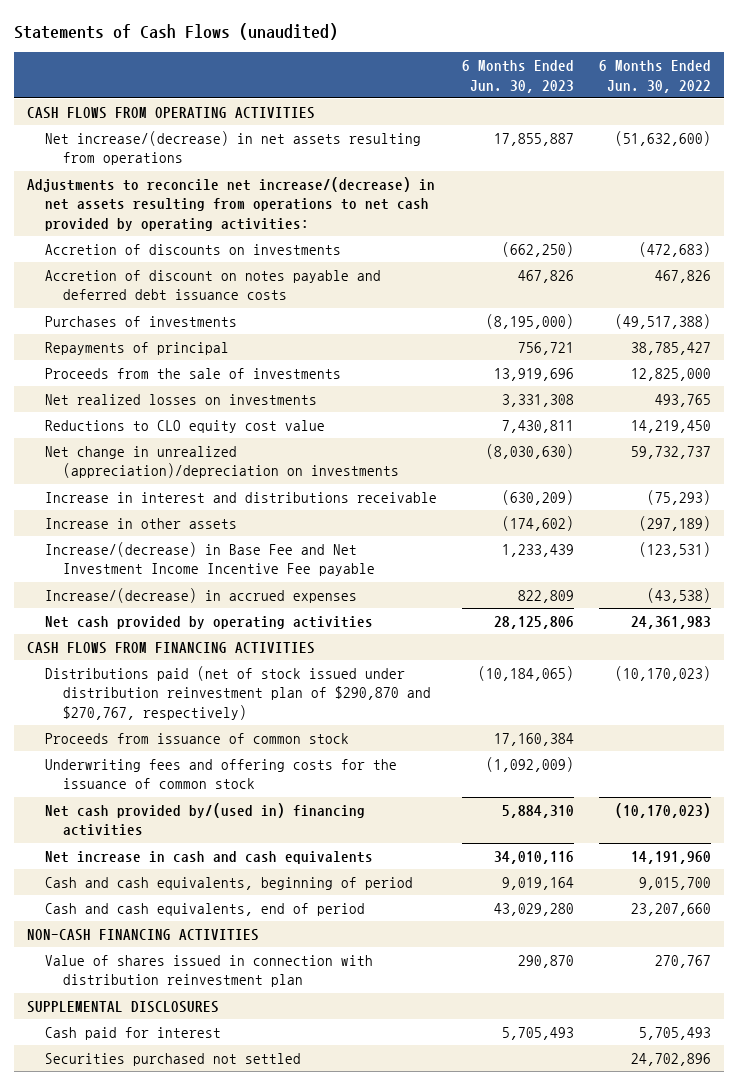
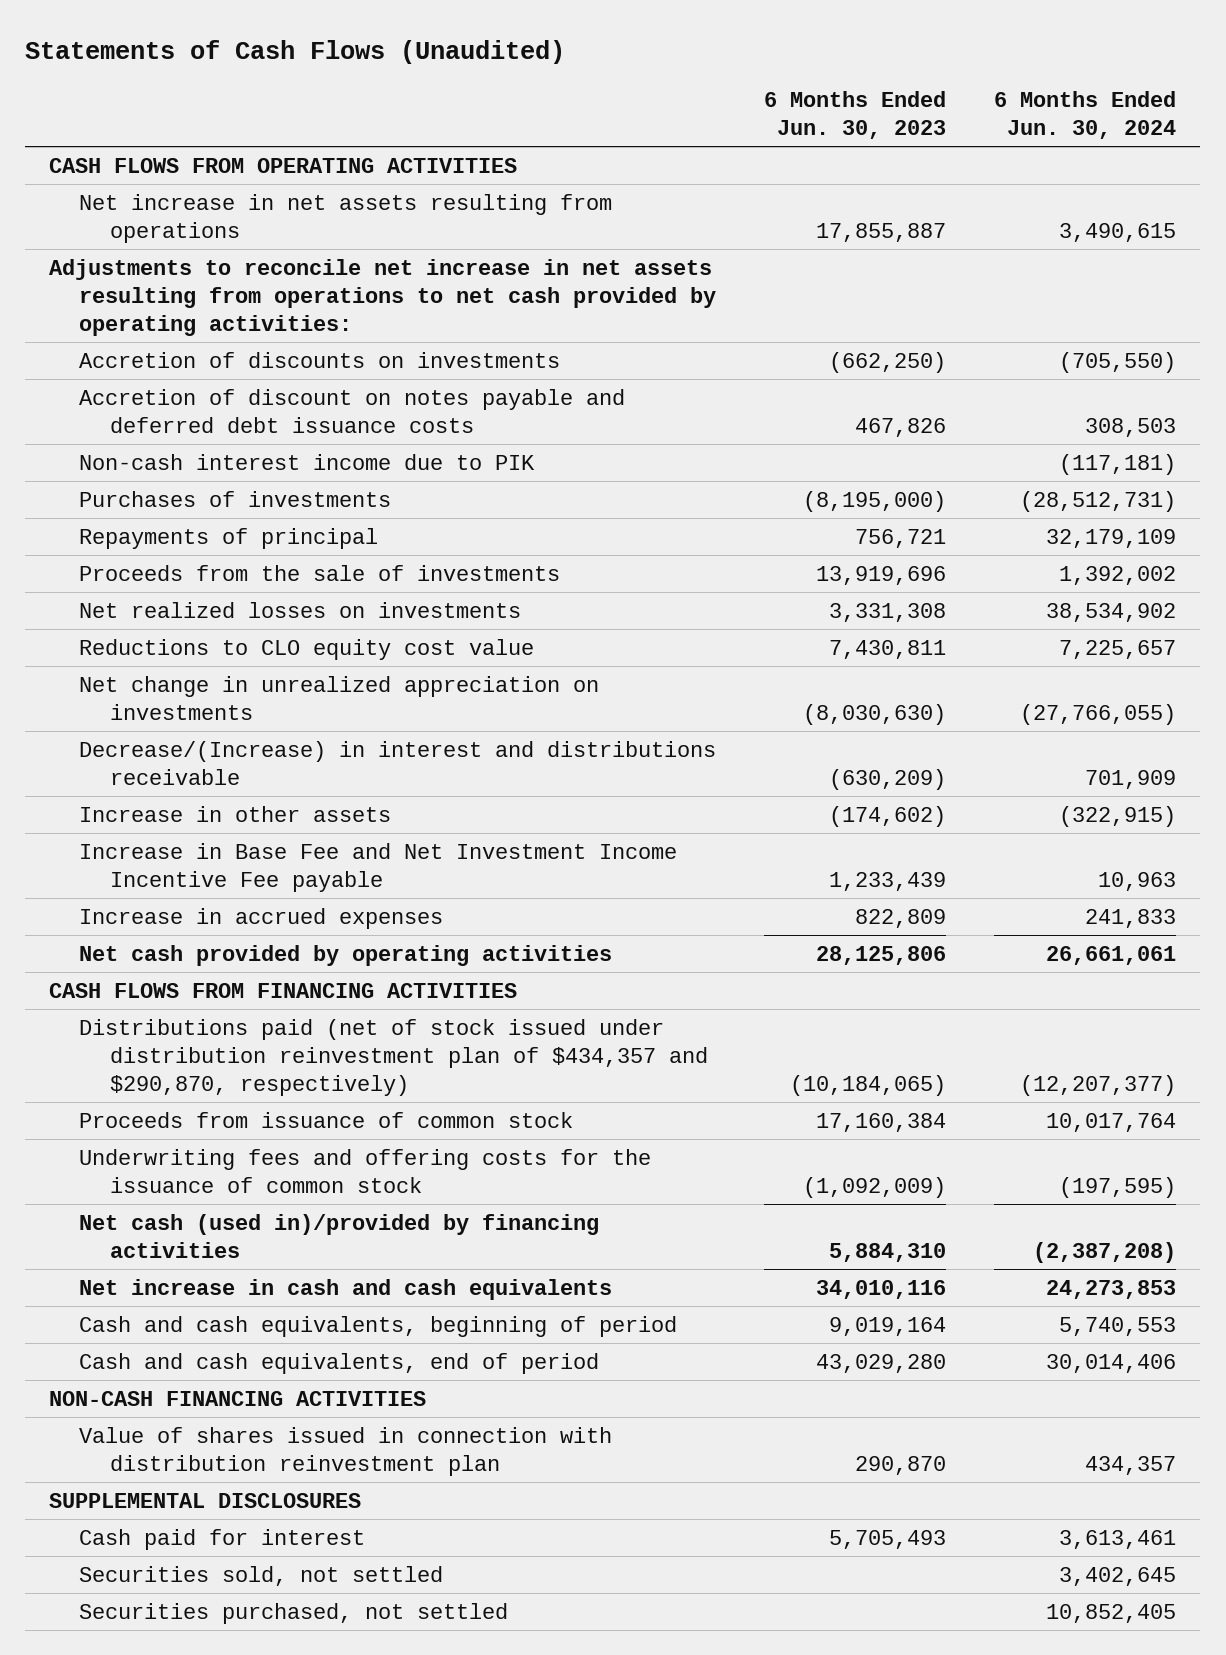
[13,23,338,41] Statements of Cash Flows (unaudited) -> [25,40,566,65] Statements of Cash Flows (Unaudited)
[599,60,712,93] 6 Months Ended Jun. 30, 2022 -> none
none -> [994,91,1177,140] 6 Months Ended Jun. 30, 2024
[44,130,421,166] Net increase/(decrease) in net assets resulting from operations -> [79,193,613,243] Net increase in net assets resulting from operations
[26,176,435,231] Adjustments to reconcile net increase/(decrease) in net assets resulting from operations to net cash provided by operating activities: -> [49,258,717,337] Adjustments to reconcile net increase in net assets resulting from operations to net cash provided by operating activities:
none -> [79,453,536,470] Non-cash interest income due to PIK
[44,445,399,479] Net change in unrealized (appreciation)/depreciation on investments -> [79,675,600,720] Net change in unrealized appreciation on investments
[44,491,437,503] Increase in interest and distributions receivable -> [79,740,717,785] Decrease/(Increase) in interest and distributions receivable
[44,541,375,577] Increase/(decrease) in Base Fee and Net Investment Income Incentive Fee payable -> [79,842,678,892] Increase in Base Fee and Net Investment Income Incentive Fee payable
[44,587,357,603] Increase/(decrease) in accrued expenses -> [79,907,444,929] Increase in accrued expenses
[44,665,431,720] Distributions paid (net of stock issued under distribution reinvestment plan of $290,870 and $270,767, respectively) -> [79,1018,708,1097] Distributions paid (net of stock issued under distribution reinvestment plan of $434,357 and $290,870, respectively)
[44,802,365,837] Net cash provided by/(used in) financing activities -> [79,1213,600,1258] Net cash (used in)/provided by financing activities
none -> [79,1565,444,1586] Securities sold, not settled
[44,1052,301,1066] Securities purchased not settled -> [79,1602,509,1624] Securities purchased, not settled

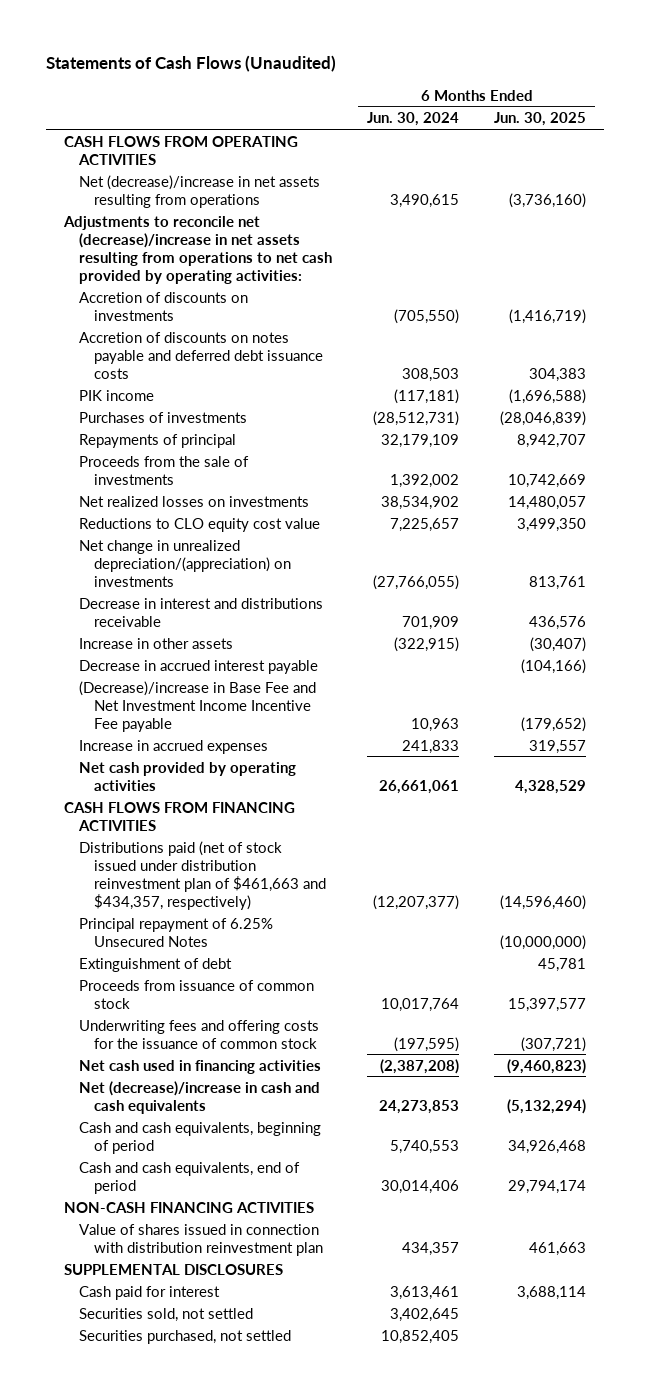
[764,91,947,140] 6 Months Ended Jun. 30, 2023 -> none
none -> [494,112,587,127] Jun. 30, 2025
[79,193,613,243] Net increase in net assets resulting from operations -> [79,174,321,208] Net (decrease)/increase in net assets resulting from operations
[49,258,717,337] Adjustments to reconcile net increase in net assets resulting from operations to net cash provided by operating activities: -> [62,215,333,284] Adjustments to reconcile net (decrease)/increase in net assets resulting from operations to net cash provided by operating activities:
[79,388,626,433] Accretion of discount on notes payable and deferred debt issuance costs -> [79,331,324,379] Accretion of discounts on notes payable and deferred debt issuance costs
[79,453,536,470] Non-cash interest income due to PIK -> [79,389,155,401] PIK income
[79,675,600,720] Net change in unrealized appreciation on investments -> [79,539,292,587] Net change in unrealized depreciation/(appreciation) on investments
[79,740,717,785] Decrease/(Increase) in interest and distributions receivable -> [79,597,324,627] Decrease in interest and distributions receivable
none -> [79,659,319,674] Decrease in accrued interest payable
[79,842,678,892] Increase in Base Fee and Net Investment Income Incentive Fee payable -> [79,680,317,732] (Decrease)/increase in Base Fee and Net Investment Income Incentive Fee payable
[79,1018,708,1097] Distributions paid (net of stock issued under distribution reinvestment plan of $434,357 and $290,870, respectively) -> [79,840,327,910] Distributions paid (net of stock issued under distribution reinvestment plan of $461,663 and $434,357, respectively)
none -> [79,917,274,947] Principal repayment of 6.25% Unsecured Notes
none -> [79,957,233,972] Extinguishment of debt
[79,1213,600,1258] Net cash (used in)/provided by financing activities -> [79,1059,322,1074] Net cash used in financing activities
[79,1278,613,1300] Net increase in cash and cash equivalents -> [79,1080,321,1114] Net (decrease)/increase in cash and cash equivalents

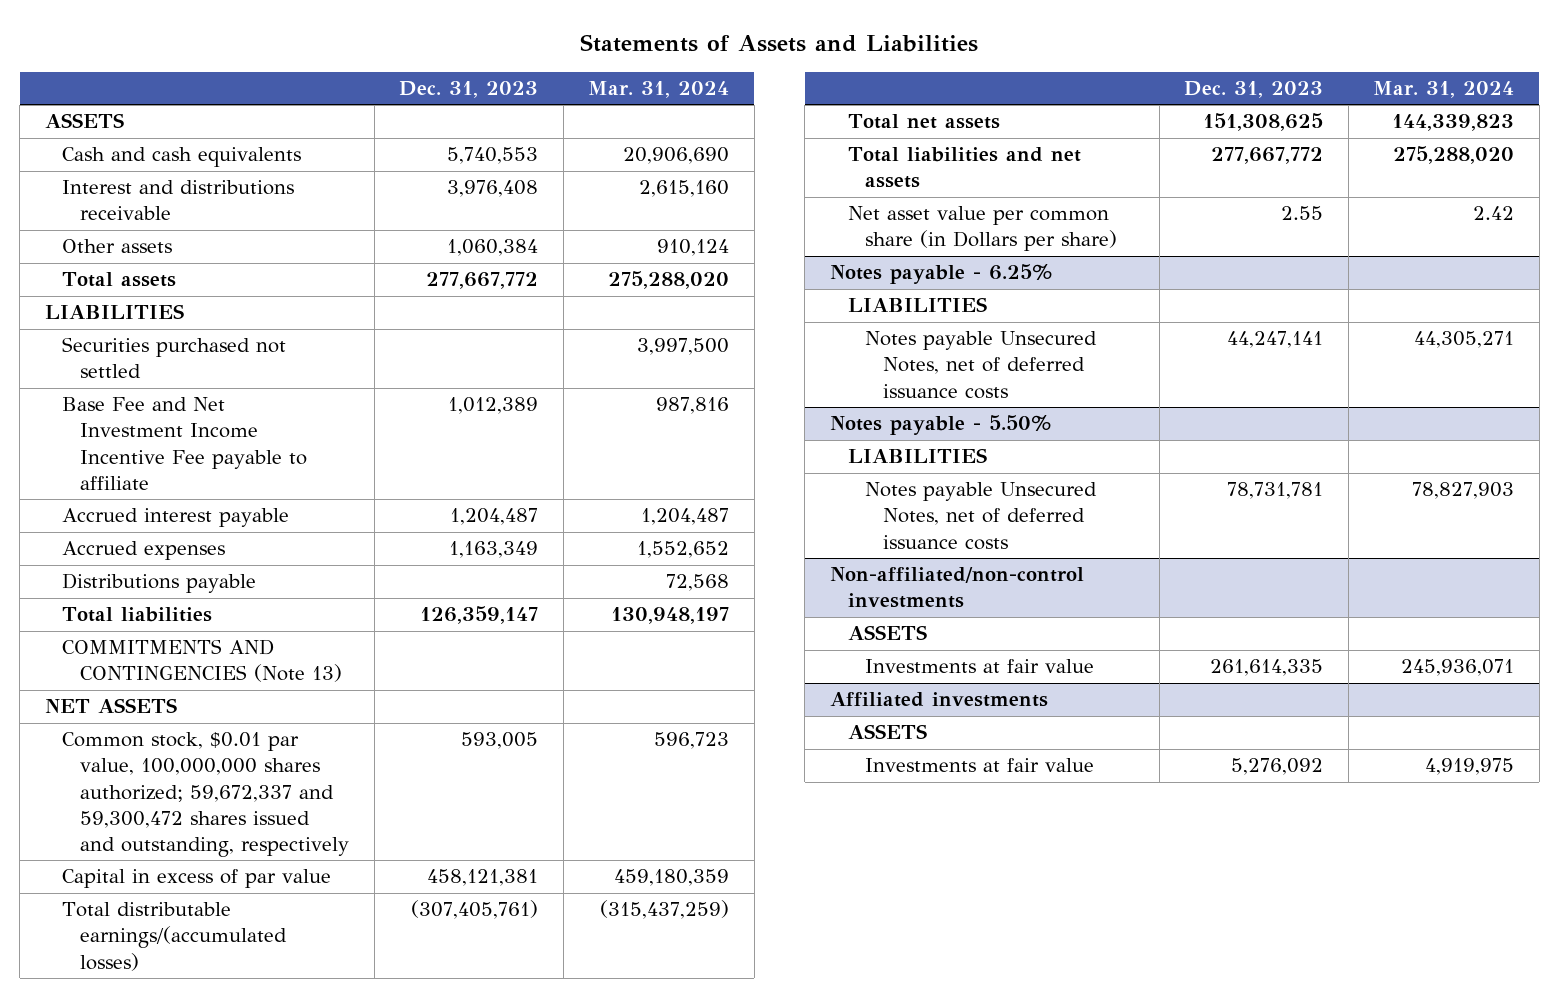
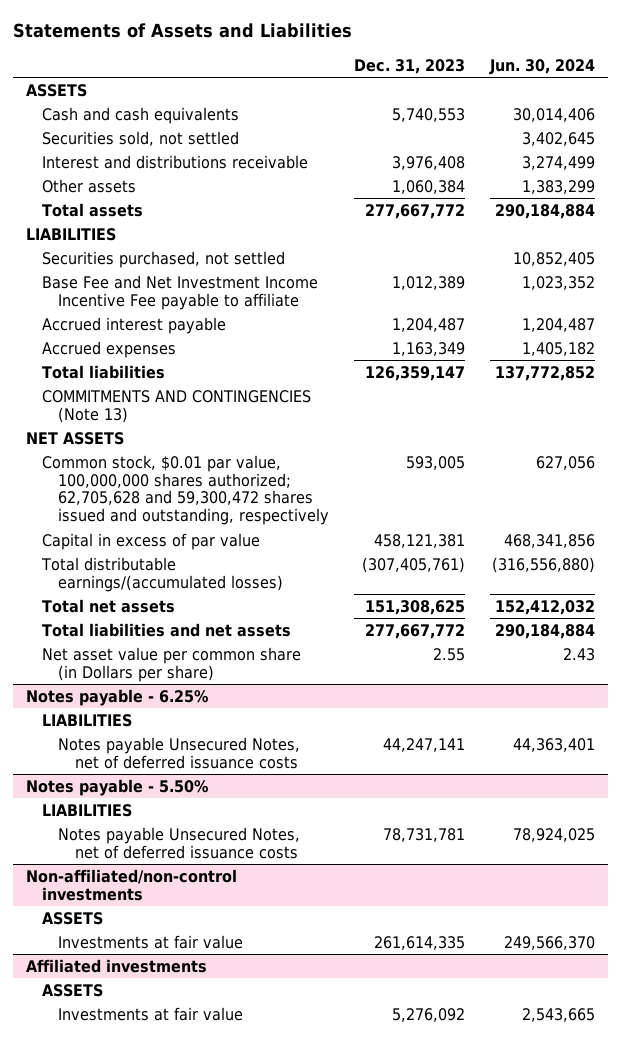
[588,81,730,99] Mar. 31, 2024 -> none
none -> [489,58,596,75] Jun. 30, 2024
none -> [42,130,240,146] Securities sold, not settled
[62,337,287,379] Securities purchased not settled -> [42,250,286,268] Securities purchased, not settled
[62,573,257,594] Distributions payable -> none
[62,732,350,857] Common stock, $0.01 par value, 100,000,000 shares authorized; 59,672,337 and 59,300,472 shares issued and outstanding, respectively -> [42,454,330,526] Common stock, $0.01 par value, 100,000,000 shares authorized; 62,705,628 and 59,300,472 shares issued and outstanding, respectively

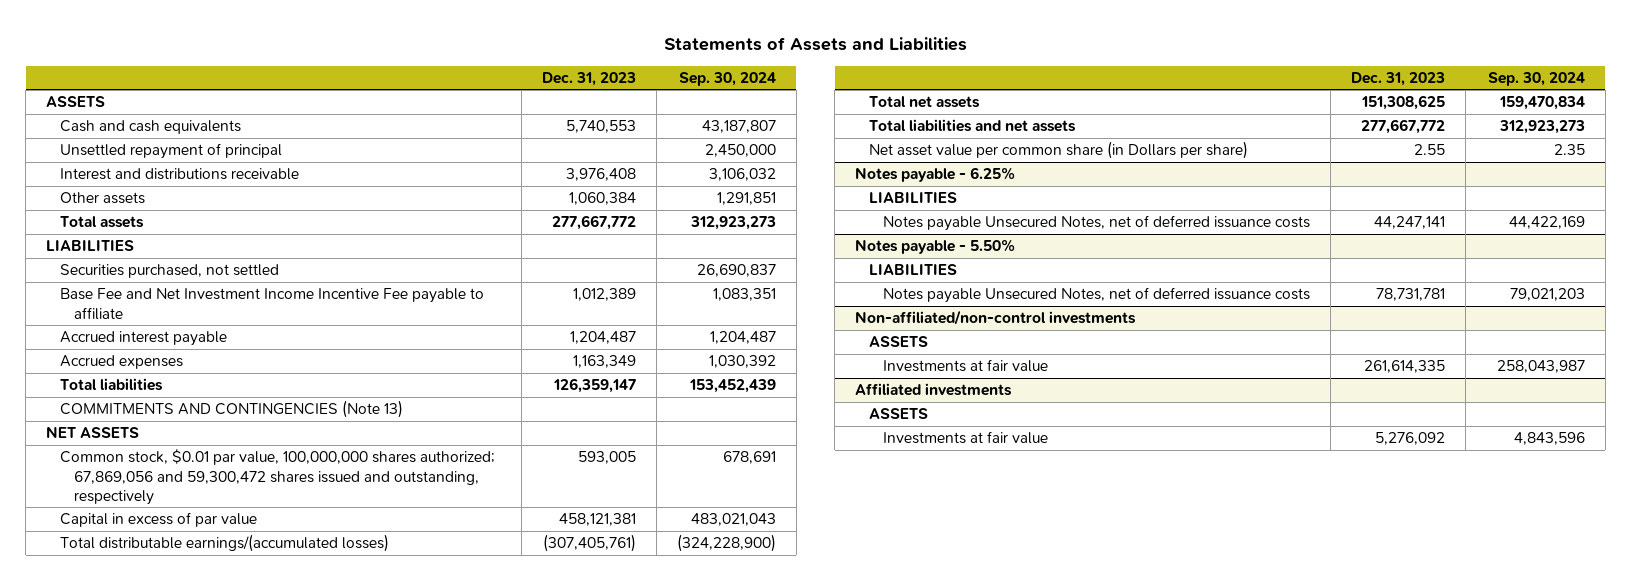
[489,58,596,75] Jun. 30, 2024 -> none
none -> [678,71,776,86] Sep. 30, 2024
[42,130,240,146] Securities sold, not settled -> none
none -> [60,143,283,160] Unsettled repayment of principal
[42,454,330,526] Common stock, $0.01 par value, 100,000,000 shares authorized; 62,705,628 and 59,300,472 shares issued and outstanding, respectively -> [60,449,496,505] Common stock, $0.01 par value, 100,000,000 shares authorized; 67,869,056 and 59,300,472 shares issued and outstanding, respectively

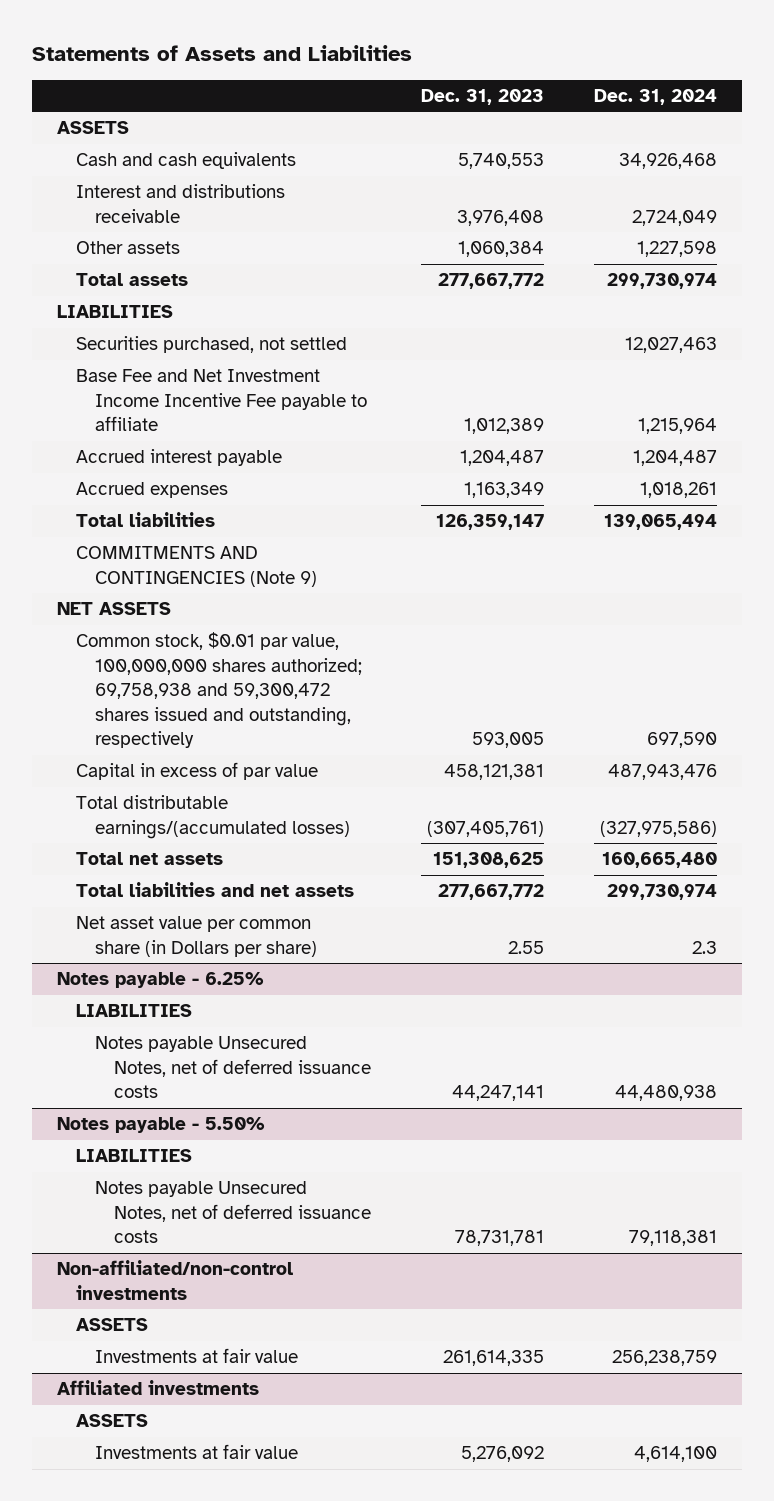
[678,71,776,86] Sep. 30, 2024 -> none
none -> [594,89,718,106] Dec. 31, 2024
[60,143,283,160] Unsettled repayment of principal -> none
[60,400,404,419] COMMITMENTS AND CONTINGENCIES (Note 13) -> [75,546,317,587] COMMITMENTS AND CONTINGENCIES (Note 9)
[60,449,496,505] Common stock, $0.01 par value, 100,000,000 shares authorized; 67,869,056 and 59,300,472 shares issued and outstanding, respectively -> [75,632,362,749] Common stock, $0.01 par value, 100,000,000 shares authorized; 69,758,938 and 59,300,472 shares issued and outstanding, respectively

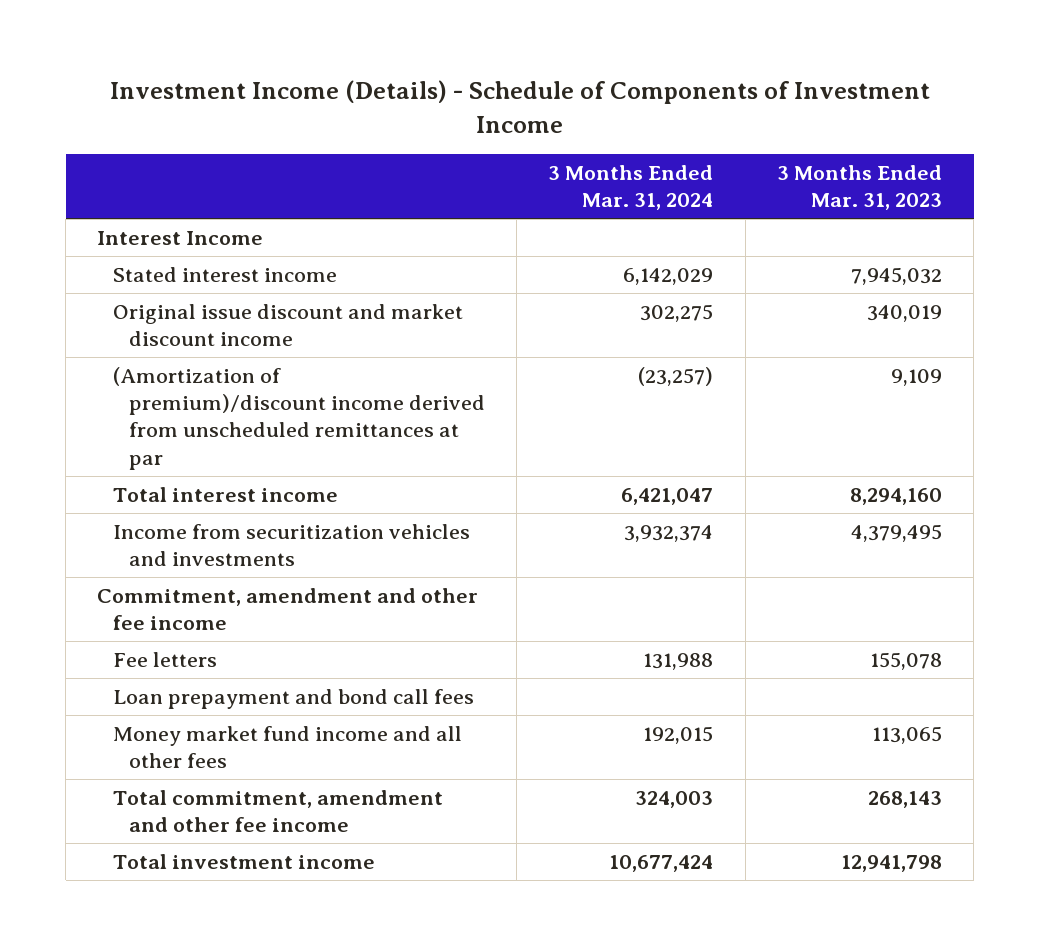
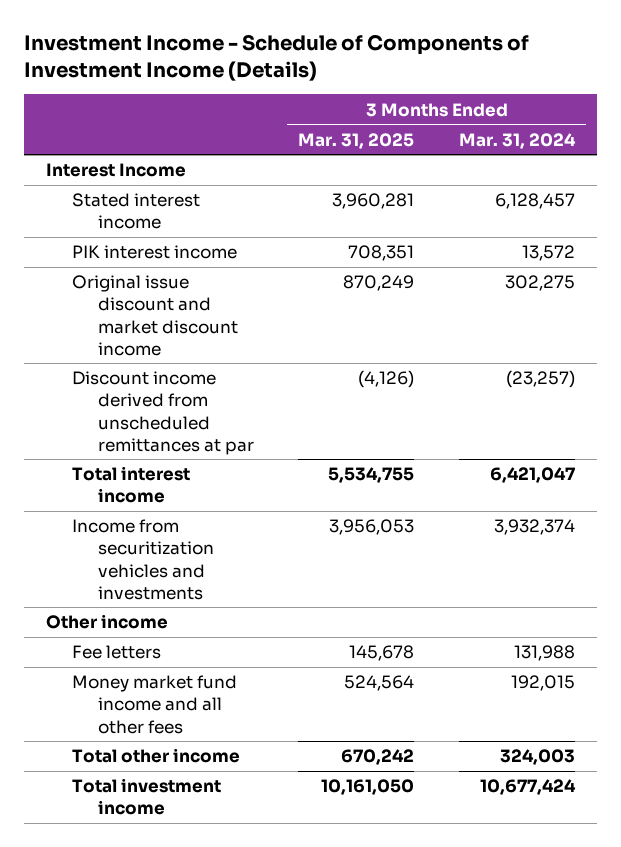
[109,80,930,133] Investment Income (Details) - Schedule of Components of Investment Income -> [23,34,529,82] Investment Income - Schedule of Components of Investment Income (Details)
[776,164,942,211] 3 Months Ended Mar. 31, 2023 -> none
none -> [298,132,415,149] Mar. 31, 2025
[623,267,714,285] 6,142,029 -> [494,193,575,210] 6,128,457
none -> [72,245,238,260] PIK interest income
[113,366,485,470] (Amortization of premium)/discount income derived from unscheduled remittances at par -> [72,371,255,455] Discount income derived from unscheduled remittances at par
[97,587,479,631] Commitment, amendment and other fee income -> [45,614,168,630] Other income
[113,688,475,709] Loan prepayment and bond call fees -> none
[113,789,444,833] Total commitment, amendment and other fee income -> [72,748,241,764] Total other income

